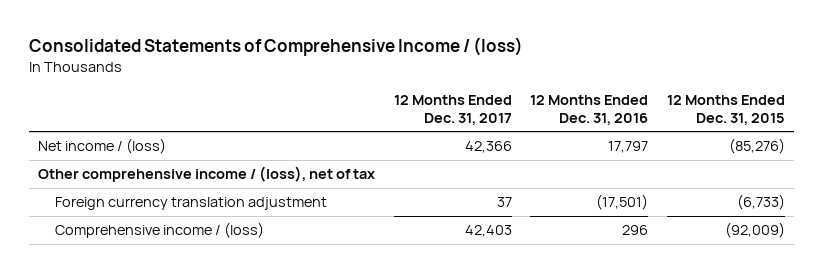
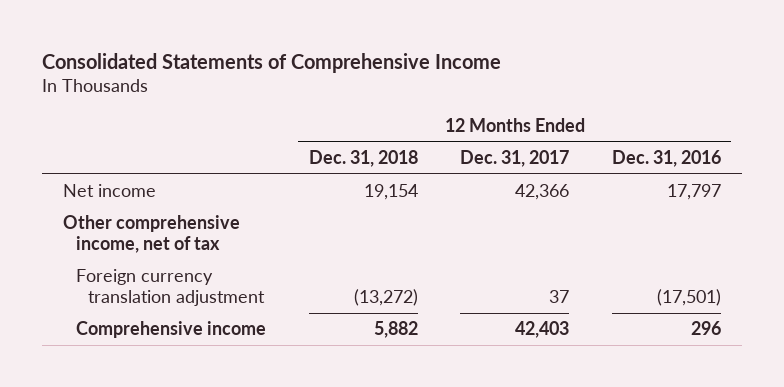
[29,36,524,56] Consolidated Statements of Comprehensive Income / (loss) -> [42,53,502,74] Consolidated Statements of Comprehensive Income
[666,95,785,125] 12 Months Ended Dec. 31, 2015 -> none
none -> [308,150,418,168] Dec. 31, 2018
[38,138,167,155] Net income / (loss) -> [63,184,157,198] Net income
[38,166,376,183] Other comprehensive income / (loss), net of tax -> [63,215,241,253] Other comprehensive income, net of tax
[55,222,265,239] Comprehensive income / (loss) -> [75,321,266,339] Comprehensive income

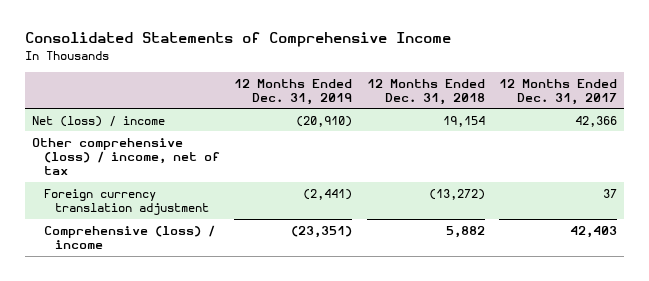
[611,150,721,168] Dec. 31, 2016 -> none
none -> [234,78,353,105] 12 Months Ended Dec. 31, 2019
[63,184,157,198] Net income -> [32,115,166,127] Net (loss) / income
[63,215,241,253] Other comprehensive income, net of tax -> [32,137,220,176] Other comprehensive (loss) / income, net of tax
[75,321,266,339] Comprehensive income -> [43,224,215,249] Comprehensive (loss) / income

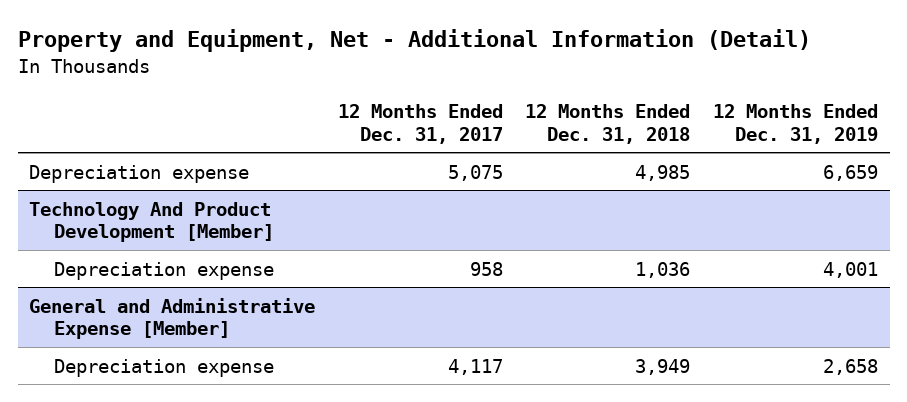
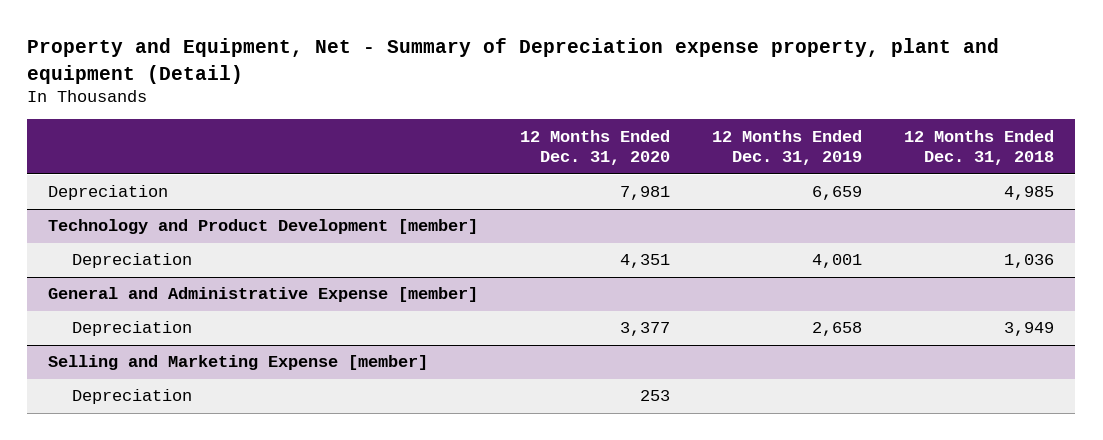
[17,29,811,53] Property and Equipment, Net - Additional Information (Detail) -> [27,38,1000,84] Property and Equipment, Net - Summary of Depreciation expense property, plant and equipment (Detail)
[337,104,503,144] 12 Months Ended Dec. 31, 2017 -> none
none -> [520,129,671,166] 12 Months Ended Dec. 31, 2020
[29,164,250,183] Depreciation expense -> [48,185,169,201] Depreciation
[29,201,274,243] Technology And Product Development [Member] -> [48,219,479,235] Technology and Product Development [member]
[53,261,274,280] Depreciation expense -> [71,253,192,269] Depreciation
[29,297,316,340] General and Administrative Expense [Member] -> [48,287,479,303] General and Administrative Expense [member]
[53,358,274,377] Depreciation expense -> [71,321,192,337] Depreciation
none -> [48,355,429,371] Selling and Marketing Expense [member]
none -> [71,389,192,405] Depreciation

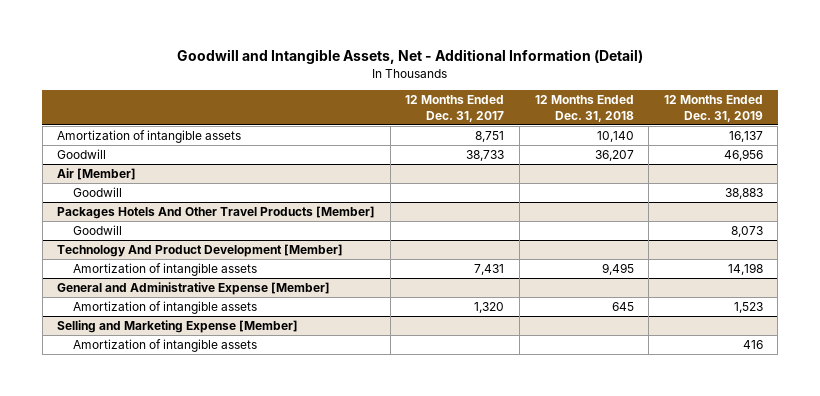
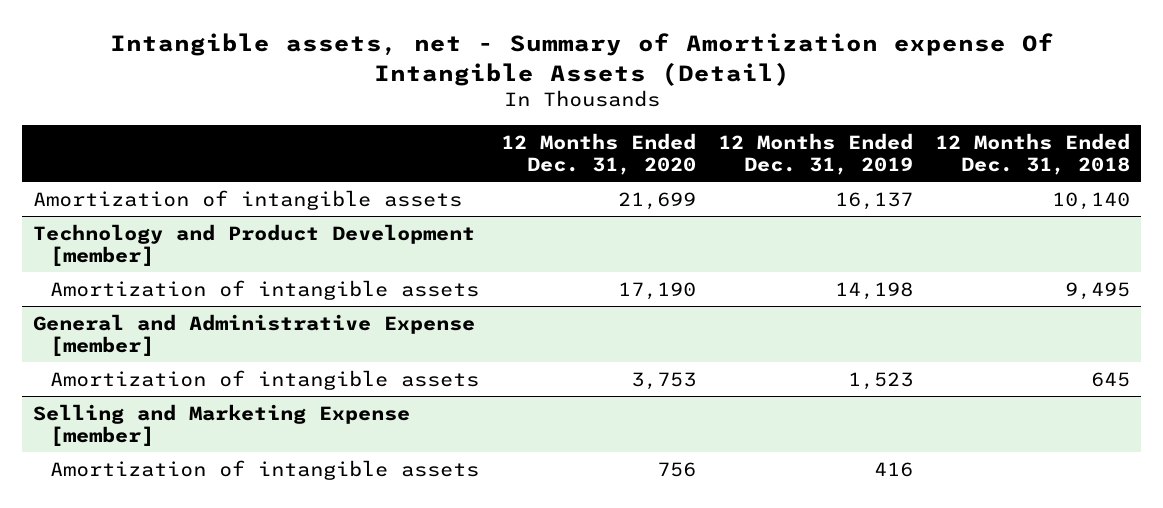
[177,49,644,65] Goodwill and Intangible Assets, Net - Additional Information (Detail) -> [109,33,1054,86] Intangible assets, net - Summary of Amortization expense Of Intangible Assets (Detail)
[405,95,505,122] 12 Months Ended Dec. 31, 2017 -> none
none -> [501,132,697,176] 12 Months Ended Dec. 31, 2020
[57,149,107,160] Goodwill -> none
[57,168,137,181] Air [Member] -> none
[73,187,123,198] Goodwill -> none
[57,206,376,220] Packages Hotels And Other Travel Products [Member] -> none
[73,225,123,236] Goodwill -> none
[57,244,344,258] Technology And Product Development [Member] -> [32,223,475,266] Technology and Product Development [member]
[57,282,331,296] General and Administrative Expense [Member] -> [32,313,475,356] General and Administrative Expense [member]
[57,320,299,334] Selling and Marketing Expense [Member] -> [32,403,410,446] Selling and Marketing Expense [member]

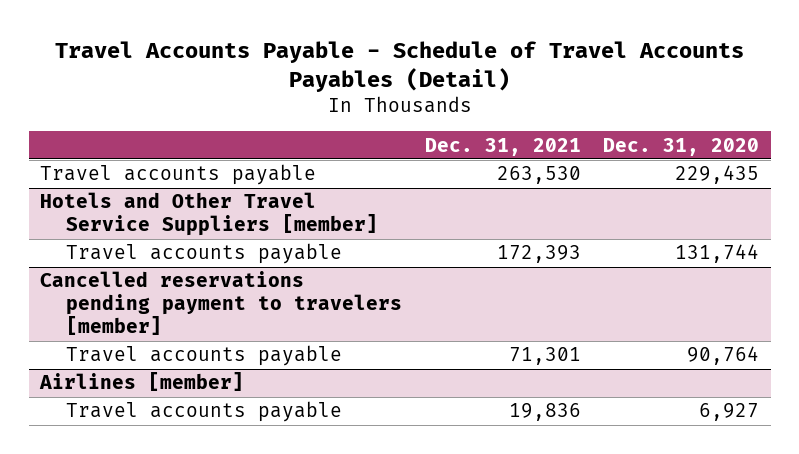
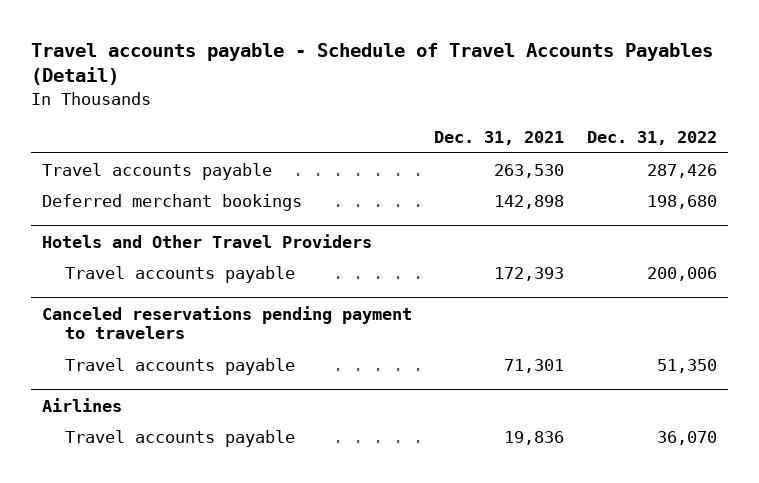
[54,40,744,93] Travel Accounts Payable - Schedule of Travel Accounts Payables (Detail) -> [30,42,713,86] Travel accounts payable - Schedule of Travel Accounts Payables (Detail)
[603,137,760,156] Dec. 31, 2020 -> none
none -> [586,131,717,146] Dec. 31, 2022
none -> [41,193,302,211] Deferred merchant bookings
[39,192,378,237] Hotels and Other Travel Service Suppliers [member] -> [41,233,372,248] Hotels and Other Travel Providers
[39,271,402,336] Cancelled reservations pending payment to travelers [member] -> [41,305,412,340] Canceled reservations pending payment to travelers
[38,372,244,392] Airlines [member] -> [41,397,122,412] Airlines

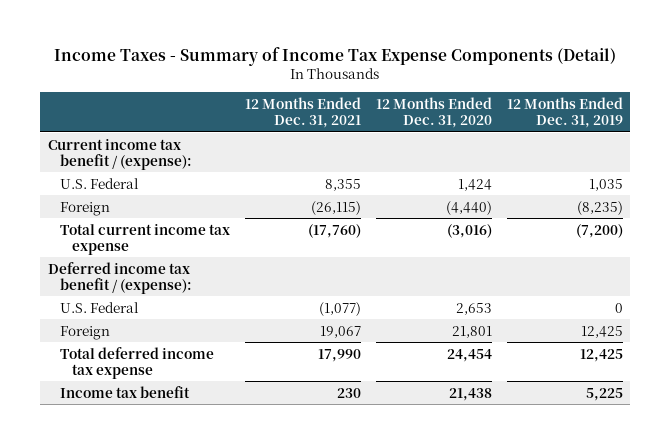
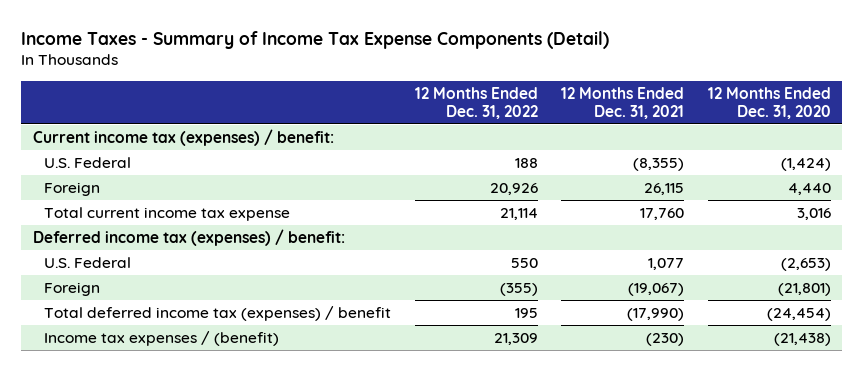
[506,97,623,129] 12 Months Ended Dec. 31, 2019 -> none
none -> [414,86,538,119] 12 Months Ended Dec. 31, 2022
[47,138,192,170] Current income tax benefit / (expense): -> [32,129,334,147] Current income tax (expenses) / benefit:
[324,178,361,191] 8,355 -> [633,158,685,172] (8,355)
[457,178,492,191] 1,424 -> [780,158,831,172] (1,424)
[310,200,361,215] (26,115) -> [644,183,685,196] 26,115
[445,200,492,215] (4,440) -> [787,183,831,196] 4,440
[307,223,361,238] (17,760) -> [640,208,685,221] 17,760
[446,223,492,238] (3,016) -> [796,208,831,221] 3,016
[47,261,192,294] Deferred income tax benefit / (expense): -> [32,229,345,247] Deferred income tax (expenses) / benefit:
[318,301,361,316] (1,077) -> [648,258,685,271] 1,077
[455,302,492,315] 2,653 -> [780,258,831,272] (2,653)
[319,325,361,338] 19,067 -> [628,283,685,297] (19,067)
[451,325,492,338] 21,801 -> [777,283,831,297] (21,801)
[59,346,214,379] Total deferred income tax expense -> [44,306,392,322] Total deferred income tax (expenses) / benefit
[317,348,361,362] 17,990 -> [627,308,685,322] (17,990)
[446,348,492,362] 24,454 -> [766,308,831,322] (24,454)
[59,385,190,398] Income tax benefit -> [44,331,280,347] Income tax expenses / (benefit)
[336,387,361,398] 230 -> [646,333,685,347] (230)
[448,387,492,401] 21,438 -> [773,333,831,347] (21,438)

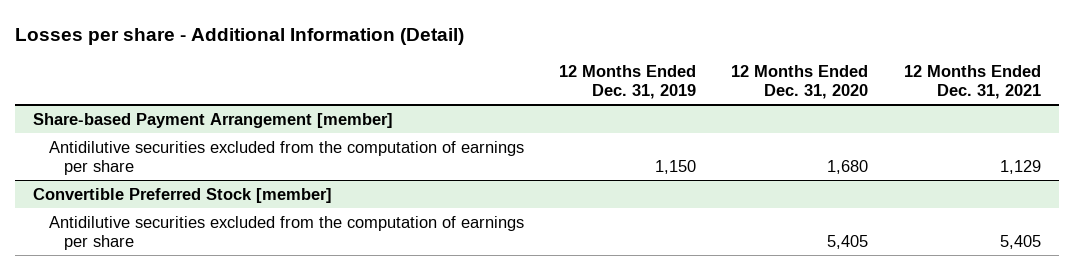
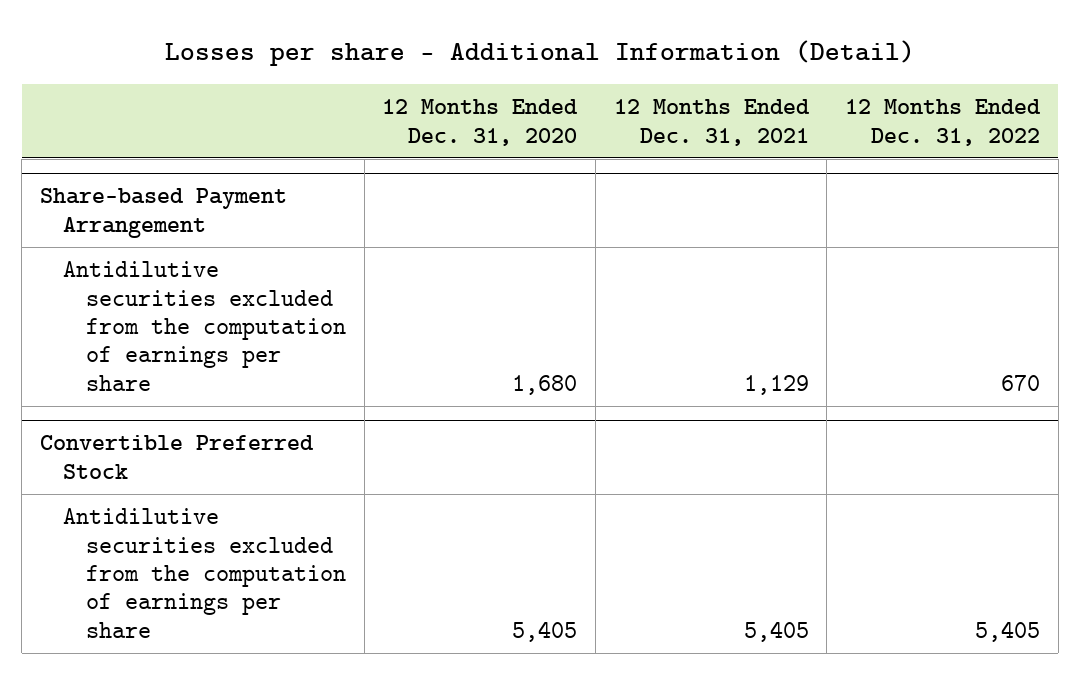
[559,64,697,99] 12 Months Ended Dec. 31, 2019 -> none
none -> [845,99,1042,146] 12 Months Ended Dec. 31, 2022
[32,112,393,128] Share-based Payment Arrangement [member] -> [39,188,287,238] Share-based Payment Arrangement
[32,187,332,203] Convertible Preferred Stock [member] -> [39,435,314,479] Convertible Preferred Stock

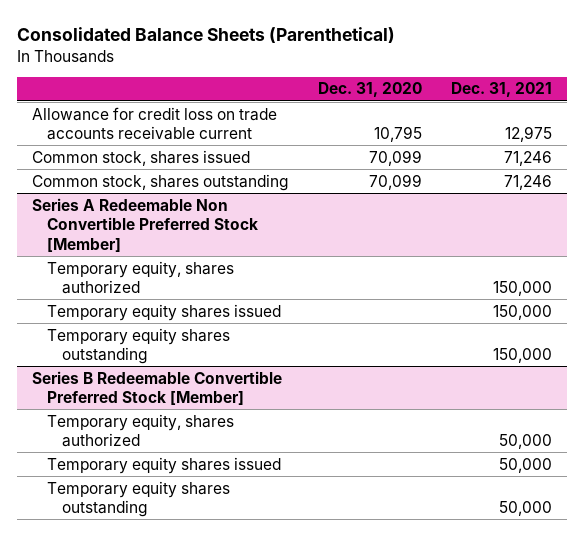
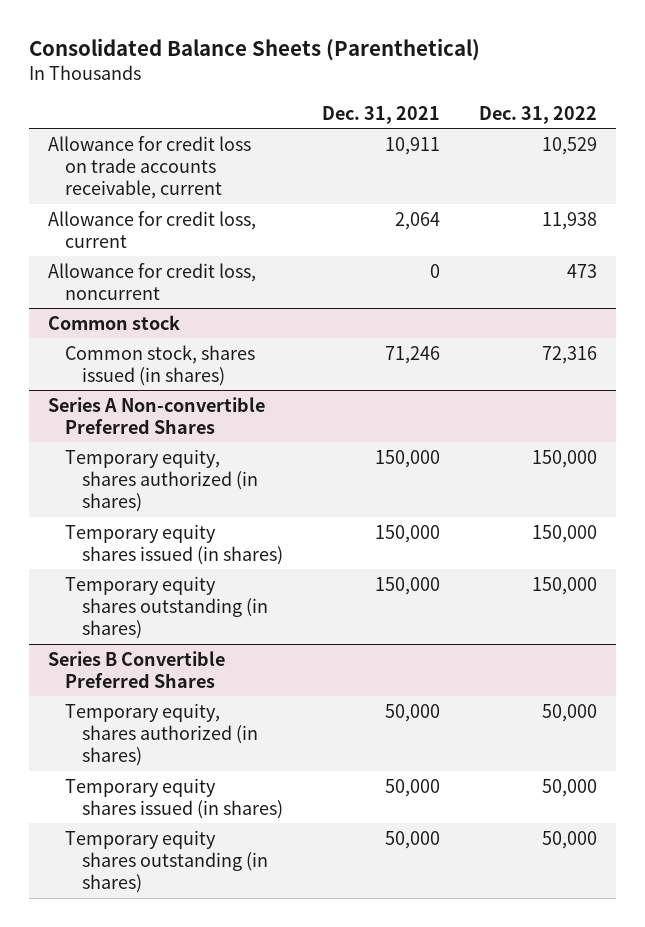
[318,82,423,98] Dec. 31, 2020 -> none
none -> [478,105,597,124] Dec. 31, 2022
[31,173,289,191] Common stock, shares outstanding -> none
[31,106,277,141] Allowance for credit loss on trade accounts receivable current -> [48,135,252,200] Allowance for credit loss on trade accounts receivable, current
[505,126,553,143] 12,975 -> [384,136,440,155] 10,911
none -> [48,210,257,248] Allowance for credit loss, current
none -> [48,262,257,300] Allowance for credit loss, noncurrent
none -> [48,314,181,330] Common stock
[31,149,250,166] Common stock, shares issued -> [64,344,255,386] Common stock, shares issued (in shares)
[31,197,258,252] Series A Redeemable Non Convertible Preferred Stock [Member] -> [48,396,266,434] Series A Non-convertible Preferred Shares
[46,260,234,295] Temporary equity, shares authorized -> [64,448,258,513] Temporary equity, shares authorized (in shares)
[46,303,281,321] Temporary equity shares issued -> [64,523,283,565] Temporary equity shares issued (in shares)
[46,327,230,365] Temporary equity shares outstanding -> [64,575,268,640] Temporary equity shares outstanding (in shares)
[31,370,282,406] Series B Redeemable Convertible Preferred Stock [Member] -> [48,650,226,688] Series B Convertible Preferred Shares
[46,413,234,448] Temporary equity, shares authorized -> [64,702,258,767] Temporary equity, shares authorized (in shares)
[46,456,281,474] Temporary equity shares issued -> [64,777,283,819] Temporary equity shares issued (in shares)
[46,480,230,518] Temporary equity shares outstanding -> [64,829,268,894] Temporary equity shares outstanding (in shares)

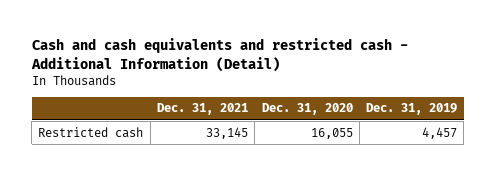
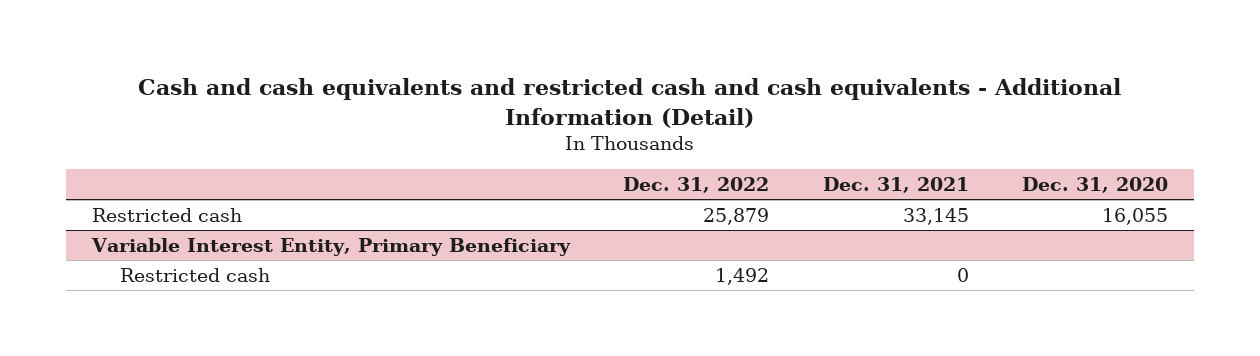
[30,38,408,72] Cash and cash equivalents and restricted cash - Additional Information (Detail) -> [138,78,1122,128] Cash and cash equivalents and restricted cash and cash equivalents - Additional Information (Detail)
[366,103,458,116] Dec. 31, 2019 -> none
none -> [623,177,770,194] Dec. 31, 2022
none -> [91,237,572,256] Variable Interest Entity, Primary Beneficiary
none -> [119,267,270,282] Restricted cash

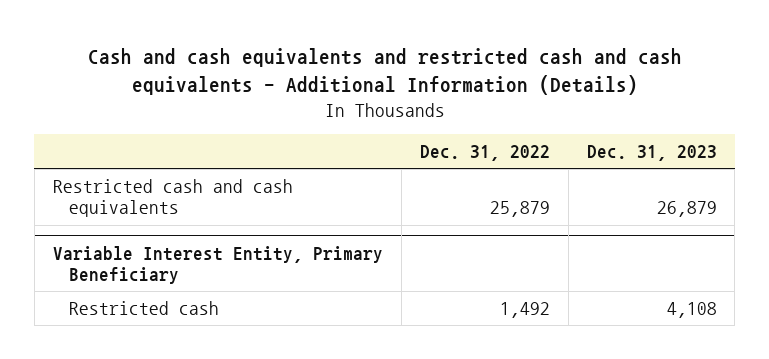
[138,78,1122,128] Cash and cash equivalents and restricted cash and cash equivalents - Additional Information (Detail) -> [87,47,682,96] Cash and cash equivalents and restricted cash and cash equivalents - Additional Information (Details)
[822,177,969,194] Dec. 31, 2021 -> none
[1021,177,1168,194] Dec. 31, 2020 -> none
none -> [586,145,717,162] Dec. 31, 2023
[92,207,243,222] Restricted cash -> [52,179,293,218] Restricted cash and cash equivalents

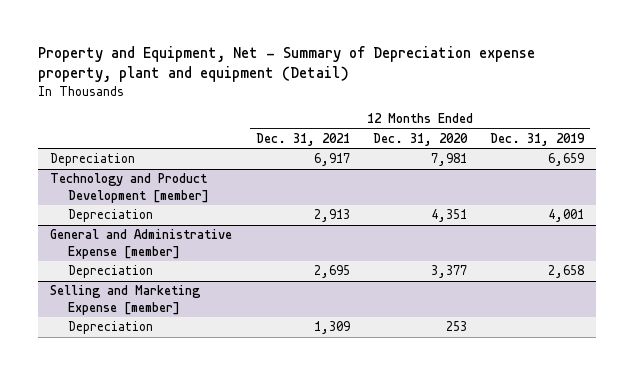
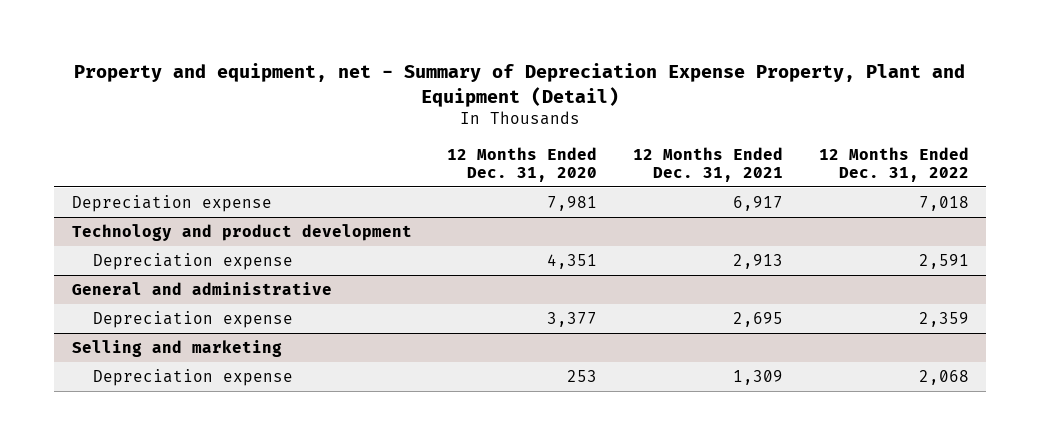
[38,46,536,83] Property and Equipment, Net - Summary of Depreciation expense property, plant and equipment (Detail) -> [74,63,966,107] Property and equipment, net - Summary of Depreciation Expense Property, Plant and Equipment (Detail)
[490,132,586,146] Dec. 31, 2019 -> none
none -> [818,146,969,182] 12 Months Ended Dec. 31, 2022
[50,153,136,167] Depreciation -> [71,194,272,212] Depreciation expense
[50,173,209,203] Technology and Product Development [member] -> [71,223,412,241] Technology and product development
[67,209,153,223] Depreciation -> [92,252,293,270] Depreciation expense
[50,229,233,259] General and Administrative Expense [member] -> [71,281,332,295] General and administrative
[67,265,153,279] Depreciation -> [92,310,293,328] Depreciation expense
[50,285,202,315] Selling and Marketing Expense [member] -> [71,339,282,357] Selling and marketing
[67,321,153,335] Depreciation -> [92,368,293,386] Depreciation expense

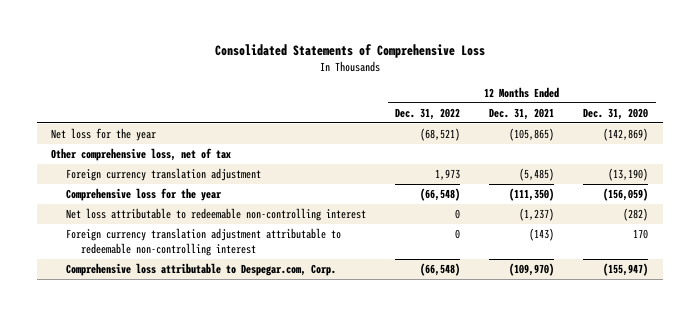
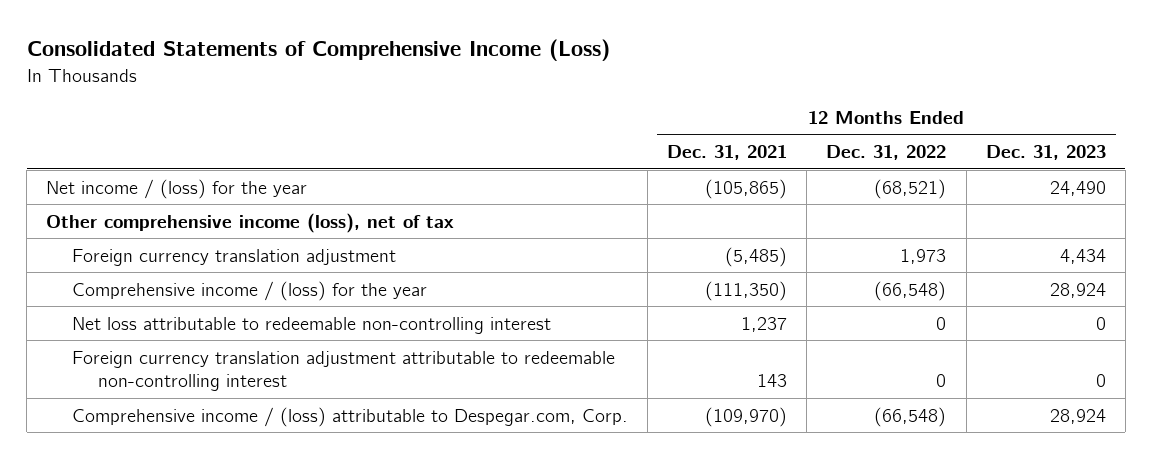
[214,43,485,58] Consolidated Statements of Comprehensive Loss -> [26,39,610,62] Consolidated Statements of Comprehensive Income (Loss)
[583,107,649,120] Dec. 31, 2020 -> none
none -> [985,145,1106,161] Dec. 31, 2023
[51,128,157,142] Net loss for the year -> [46,178,308,199] Net income / (loss) for the year
[51,148,232,162] Other comprehensive loss, net of tax -> [46,212,455,233] Other comprehensive income (loss), net of tax
[65,188,222,202] Comprehensive loss for the year -> [72,280,428,301] Comprehensive income / (loss) for the year
[519,208,555,222] (1,237) -> [741,316,788,332] 1,237
[529,228,555,242] (143) -> [757,373,788,387] 143
[65,263,336,277] Comprehensive loss attributable to Despegar.com, Corp. -> [72,406,629,427] Comprehensive income / (loss) attributable to Despegar.com, Corp.

